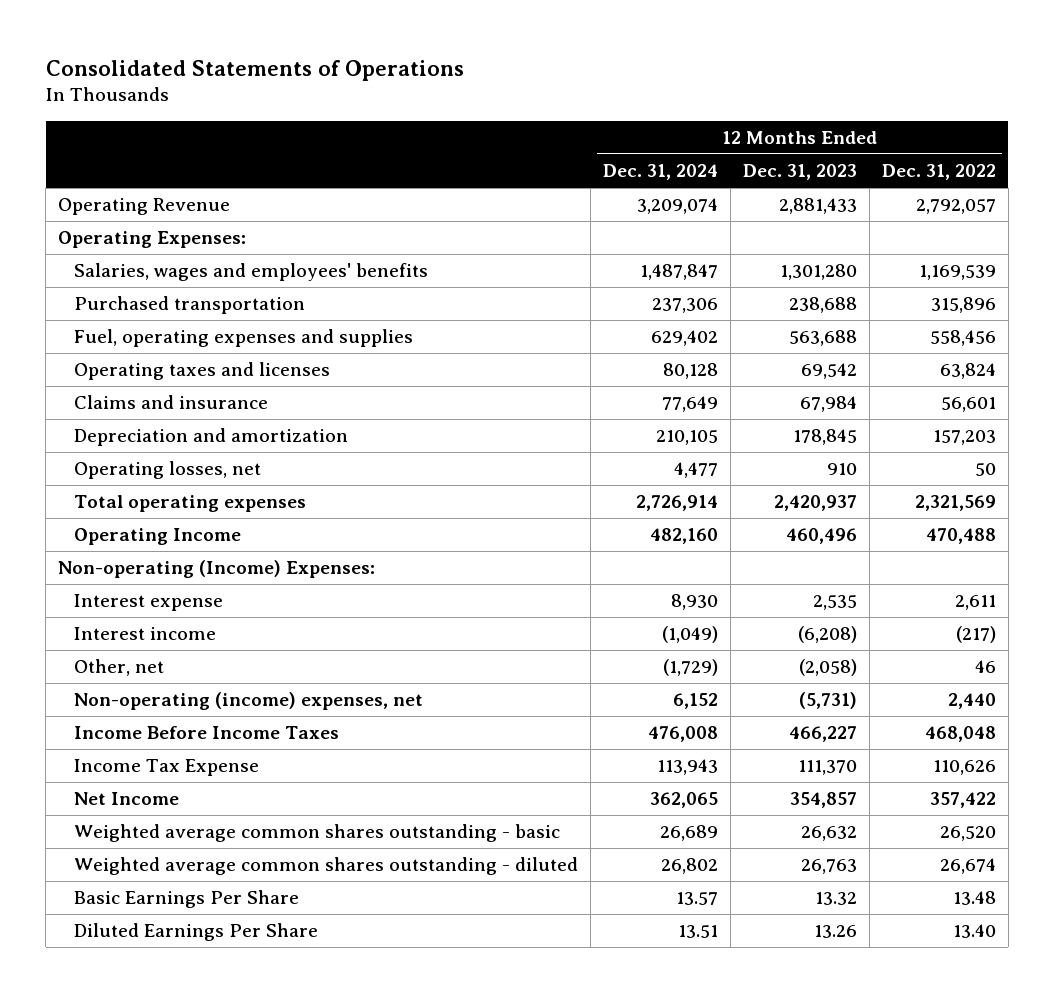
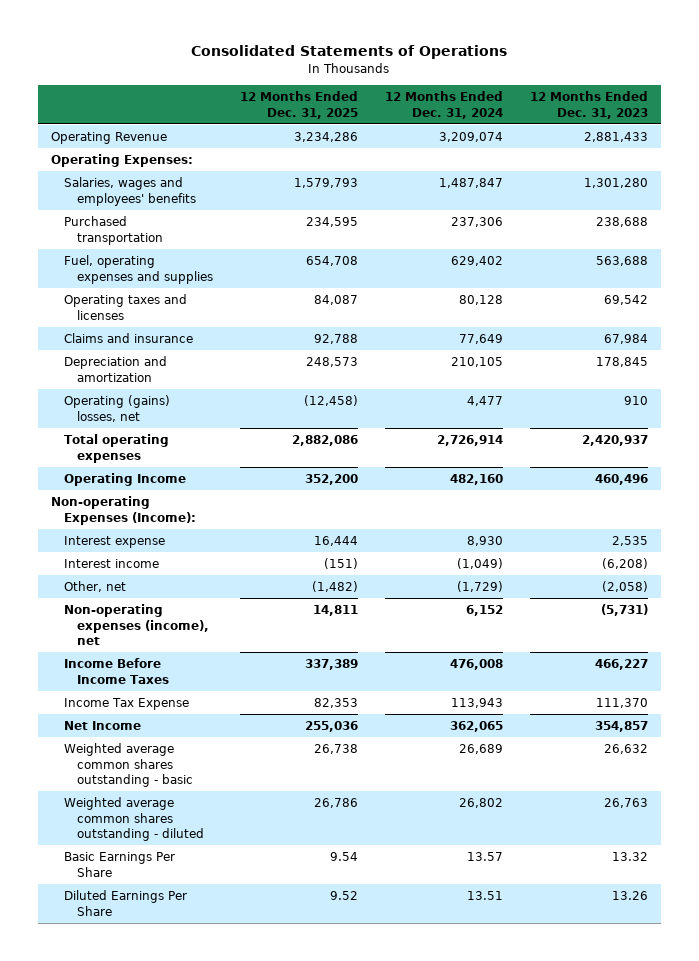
[881,164,996,181] Dec. 31, 2022 -> none
none -> [240,91,359,119] 12 Months Ended Dec. 31, 2025
[74,461,262,480] Operating losses, net -> [64,394,171,422] Operating (gains) losses, net
[58,560,376,579] Non-operating (Income) Expenses: -> [50,495,197,525] Non-operating Expenses (Income):
[74,692,424,711] Non-operating (income) expenses, net -> [64,603,210,646] Non-operating expenses (income), net

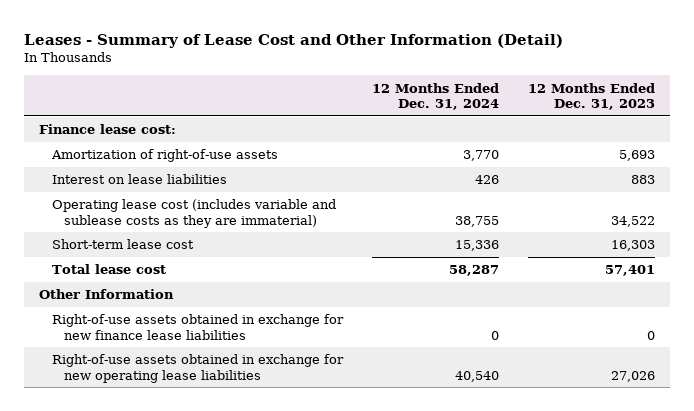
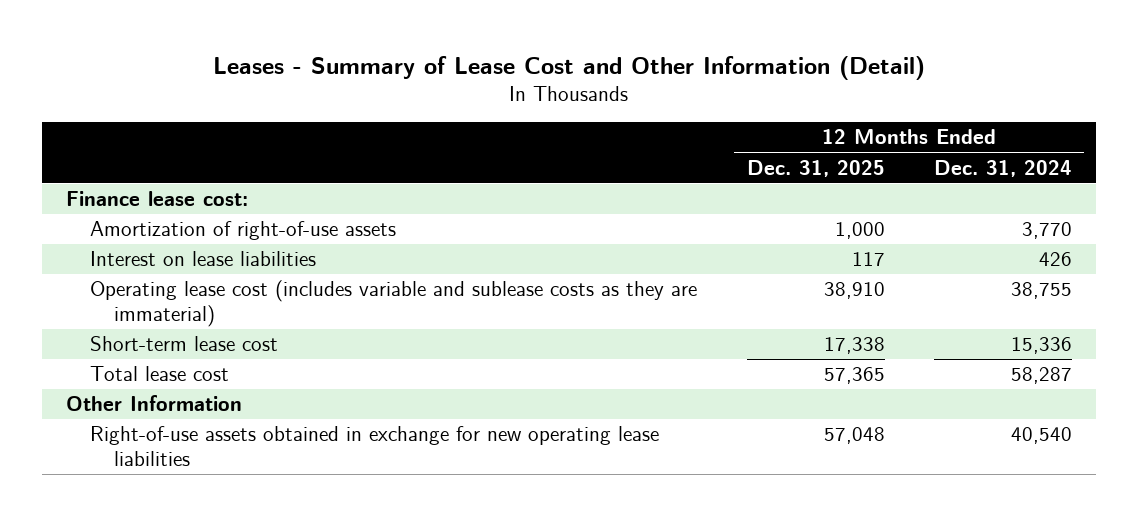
[528,82,656,111] 12 Months Ended Dec. 31, 2023 -> none
none -> [746,159,885,177] Dec. 31, 2025
[51,314,344,340] Right-of-use assets obtained in exchange for new finance lease liabilities -> none

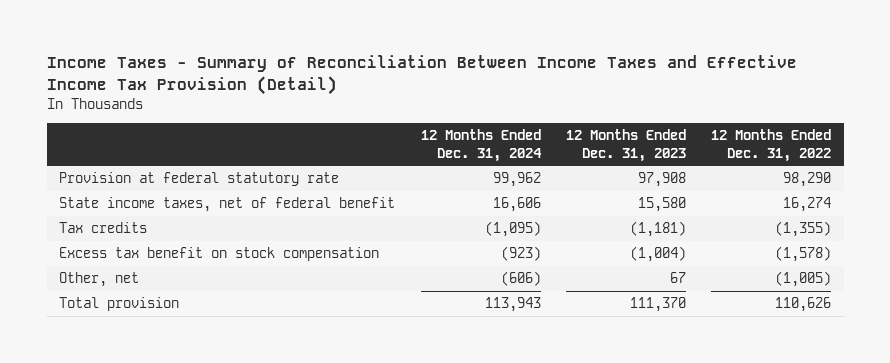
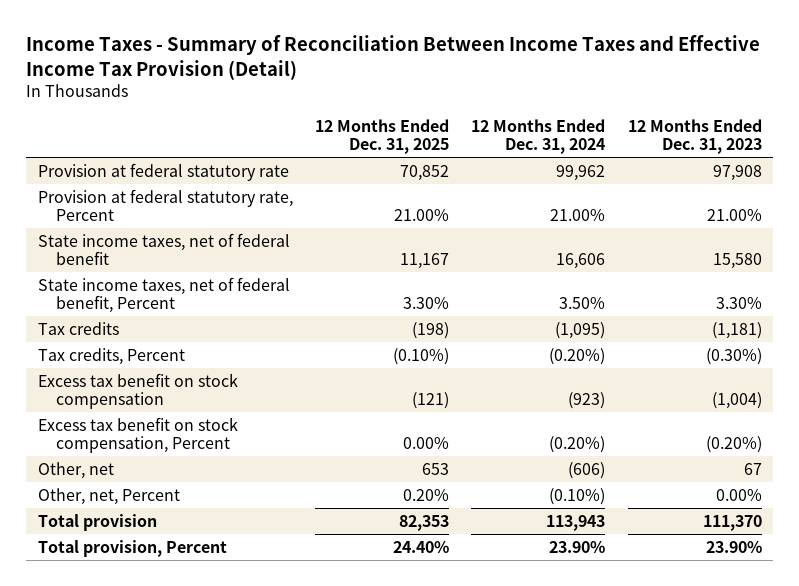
[711,129,832,162] 12 Months Ended Dec. 31, 2022 -> none
none -> [314,119,449,155] 12 Months Ended Dec. 31, 2025
none -> [37,188,293,222] Provision at federal statutory rate, Percent
none -> [37,276,290,314] State income taxes, net of federal benefit, Percent
none -> [37,347,185,365] Tax credits, Percent
none -> [37,416,238,454] Excess tax benefit on stock compensation, Percent
none -> [37,487,180,505] Other, net, Percent
none -> [37,539,227,557] Total provision, Percent

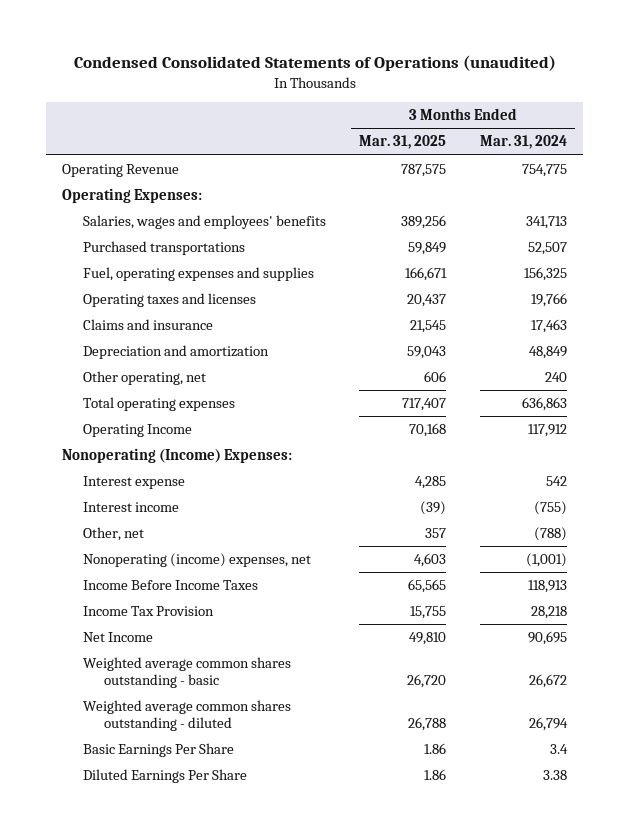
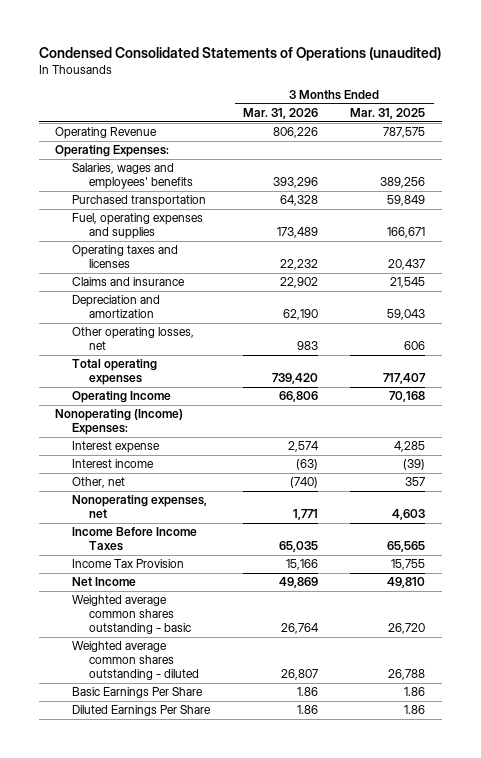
[479,135,567,150] Mar. 31, 2024 -> none
none -> [242,108,318,120] Mar. 31, 2026
[83,241,246,256] Purchased transportations -> [72,195,207,208] Purchased transportation
[83,371,207,386] Other operating, net -> [72,327,195,351] Other operating losses, net
[83,553,312,568] Nonoperating (income) expenses, net -> [72,495,208,519] Nonoperating expenses, net

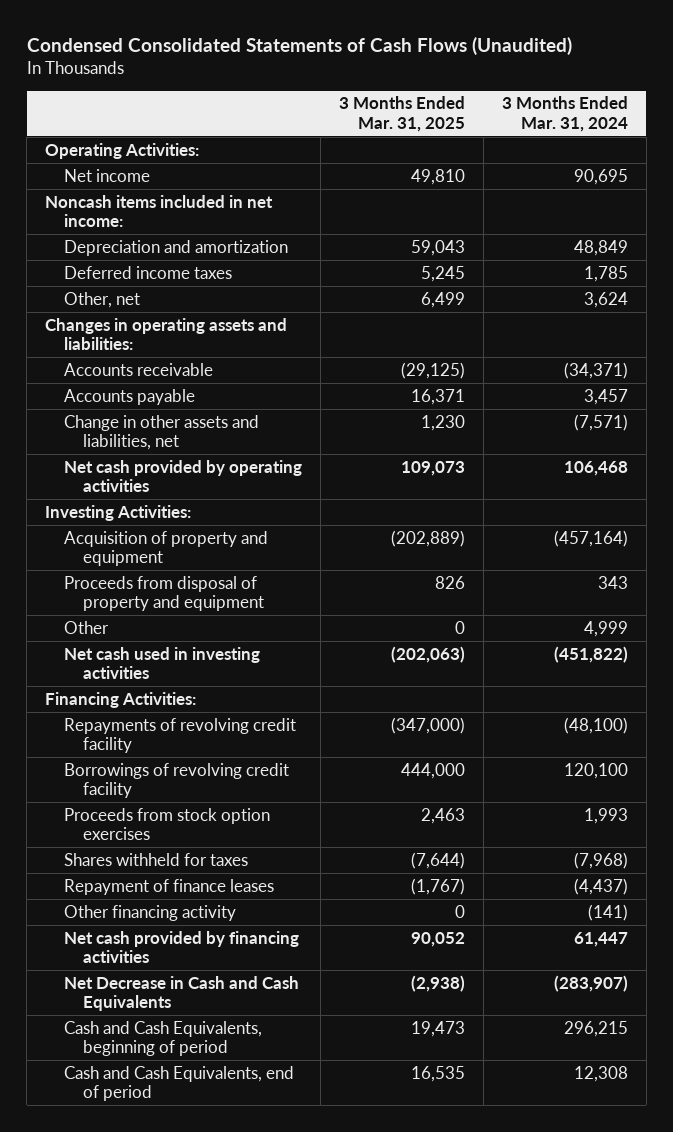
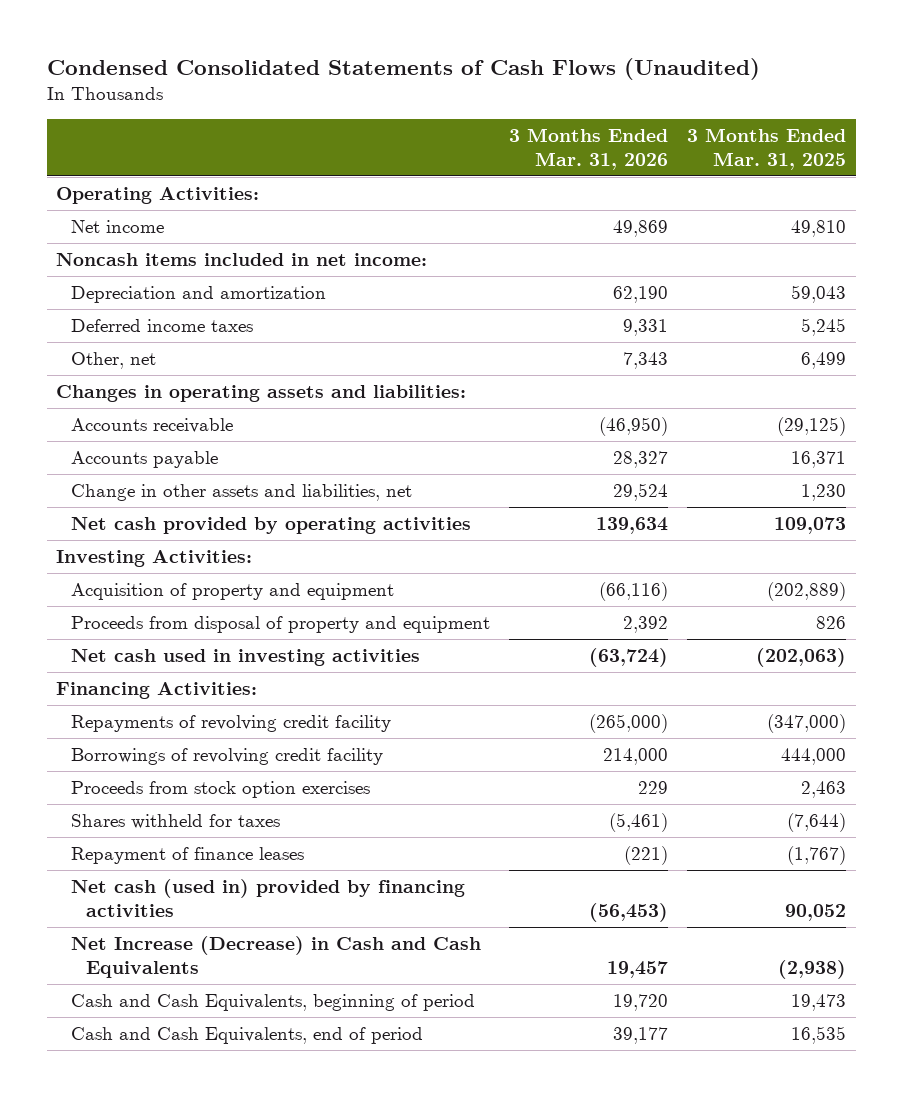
[501,96,628,132] 3 Months Ended Mar. 31, 2024 -> none
none -> [509,127,669,170] 3 Months Ended Mar. 31, 2026
[64,620,110,634] Other -> none
[64,904,237,921] Other financing activity -> none
[64,930,300,964] Net cash provided by financing activities -> [71,878,466,917] Net cash (used in) provided by financing activities
[64,975,300,1012] Net Decrease in Cash and Cash Equivalents -> [71,935,482,978] Net Increase (Decrease) in Cash and Cash Equivalents

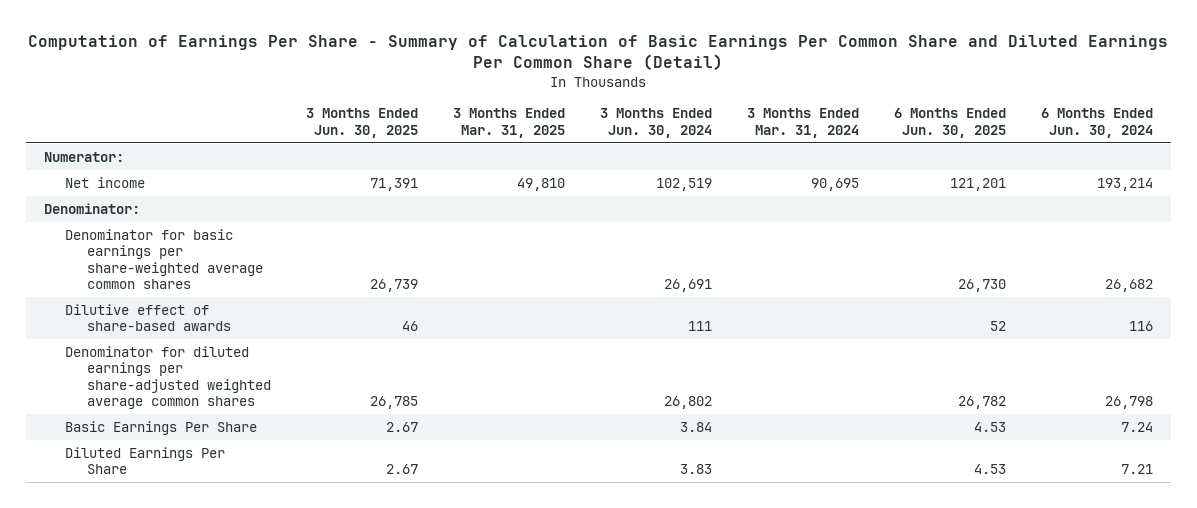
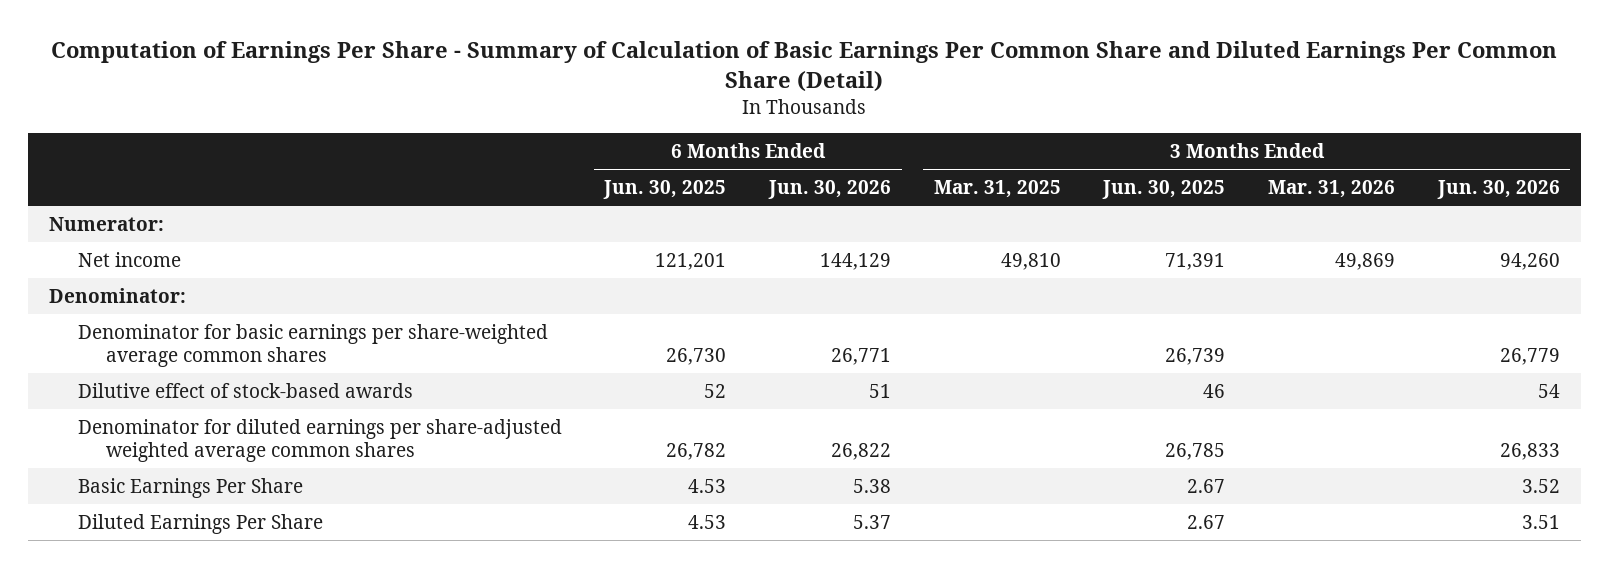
[600,108,713,138] 3 Months Ended Jun. 30, 2024 -> none
[747,108,860,138] 3 Months Ended Mar. 31, 2024 -> none
[1041,108,1154,138] 6 Months Ended Jun. 30, 2024 -> none
none -> [767,180,891,200] Jun. 30, 2026
none -> [1267,180,1395,199] Mar. 31, 2026
none -> [1436,180,1560,200] Jun. 30, 2026
[65,303,232,332] Dilutive effect of share-based awards -> [77,383,413,399] Dilutive effect of stock-based awards

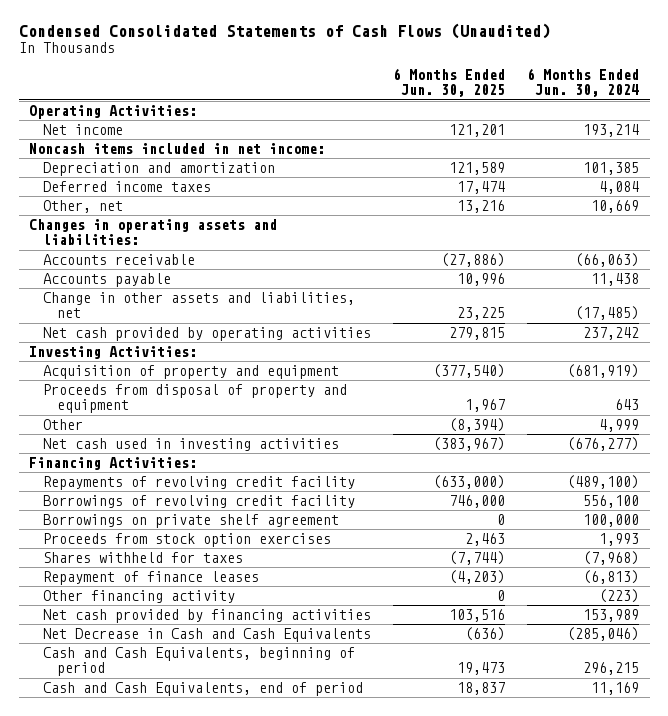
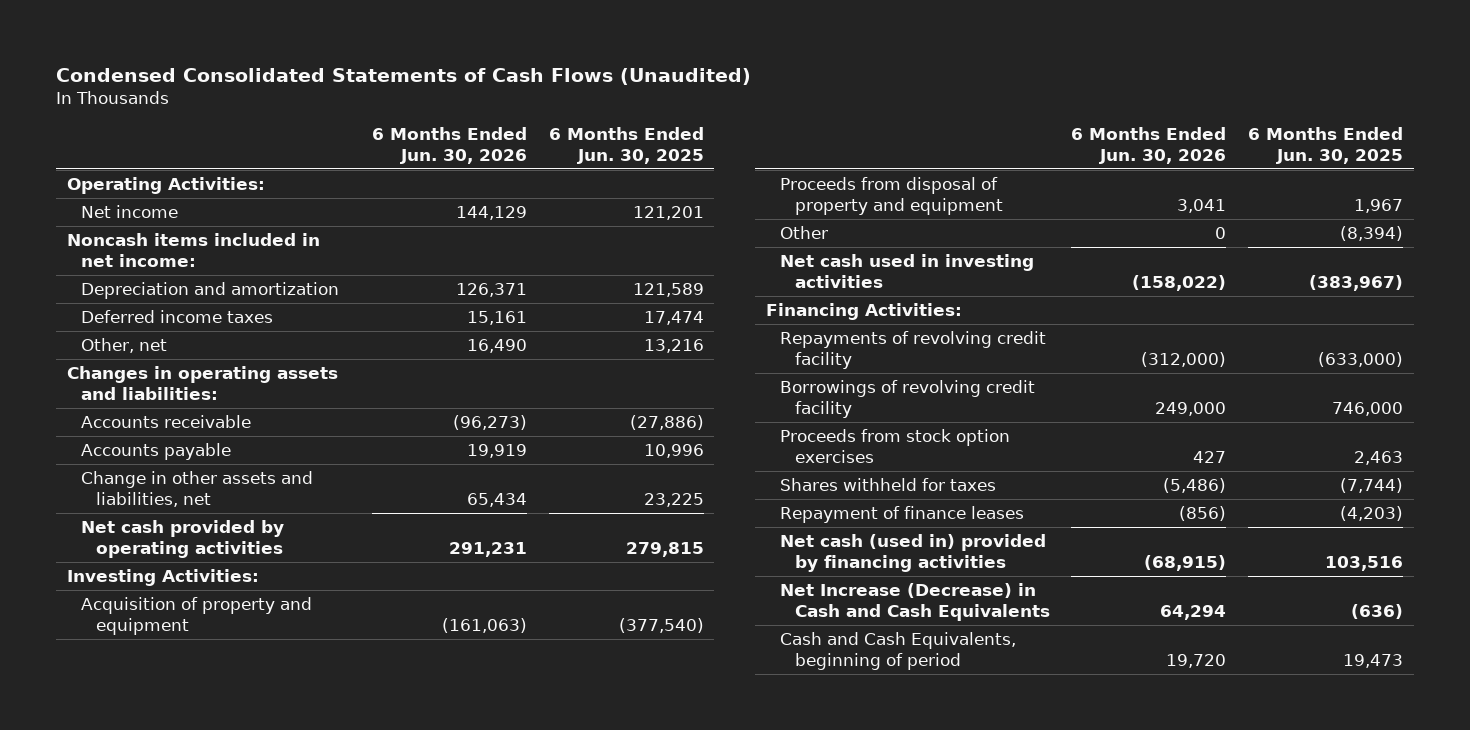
[526,68,639,98] 6 Months Ended Jun. 30, 2024 -> none
none -> [372,126,528,164] 6 Months Ended Jun. 30, 2026
[43,514,340,529] Borrowings on private shelf agreement -> none
[43,590,236,604] Other financing activity -> none
[43,609,372,624] Net cash provided by financing activities -> [780,533,1047,572] Net cash (used in) provided by financing activities
[43,628,372,643] Net Decrease in Cash and Cash Equivalents -> [780,582,1050,621] Net Increase (Decrease) in Cash and Cash Equivalents
[43,682,364,697] Cash and Cash Equivalents, end of period -> none

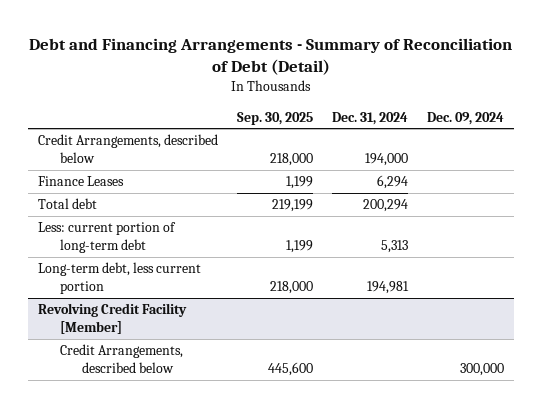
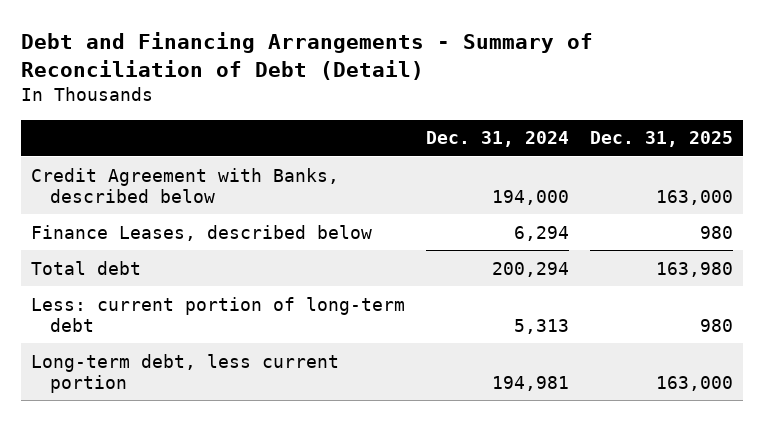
[236,111,313,125] Sep. 30, 2025 -> none
[427,111,505,125] Dec. 09, 2024 -> none
none -> [589,131,733,148] Dec. 31, 2025
[37,134,218,163] Credit Arrangements, described below -> [31,167,340,204] Credit Agreement with Banks, described below
[37,176,124,187] Finance Leases -> [31,224,373,241] Finance Leases, described below
[37,303,187,334] Revolving Credit Facility [Member] -> none
[60,344,184,373] Credit Arrangements, described below -> none

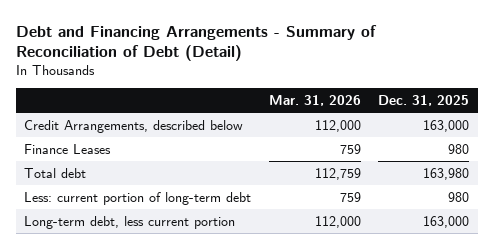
[425,131,569,148] Dec. 31, 2024 -> none
none -> [268,95,361,107] Mar. 31, 2026
[31,167,340,204] Credit Agreement with Banks, described below -> [24,119,244,133] Credit Arrangements, described below
[31,224,373,241] Finance Leases, described below -> [24,143,112,154] Finance Leases

